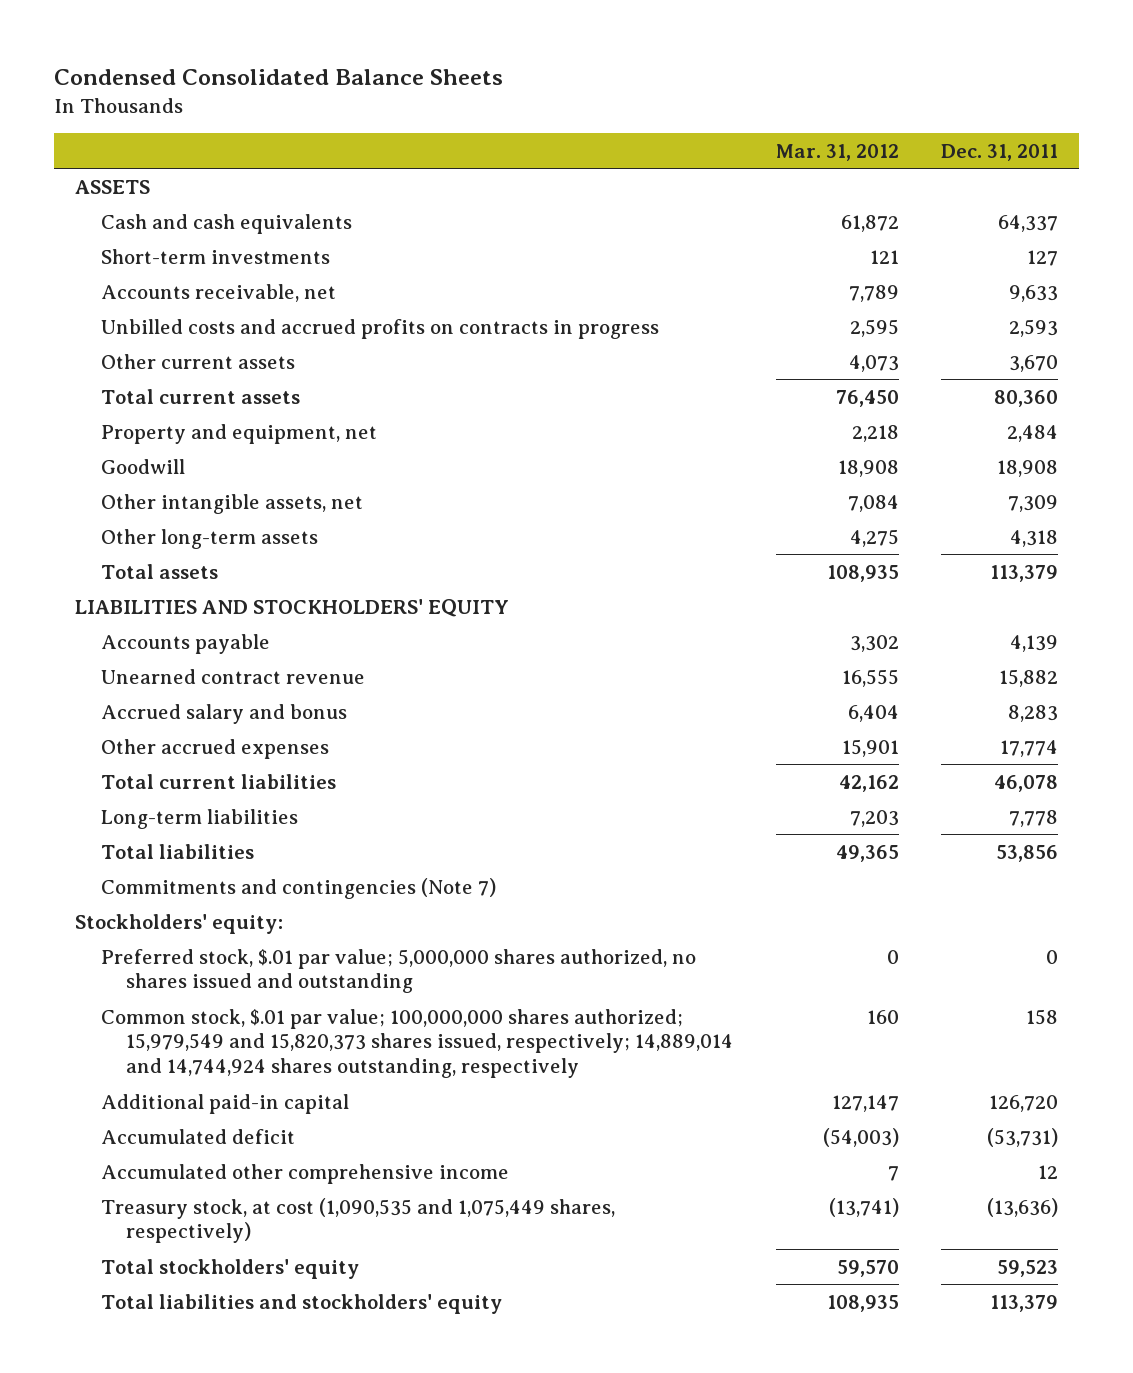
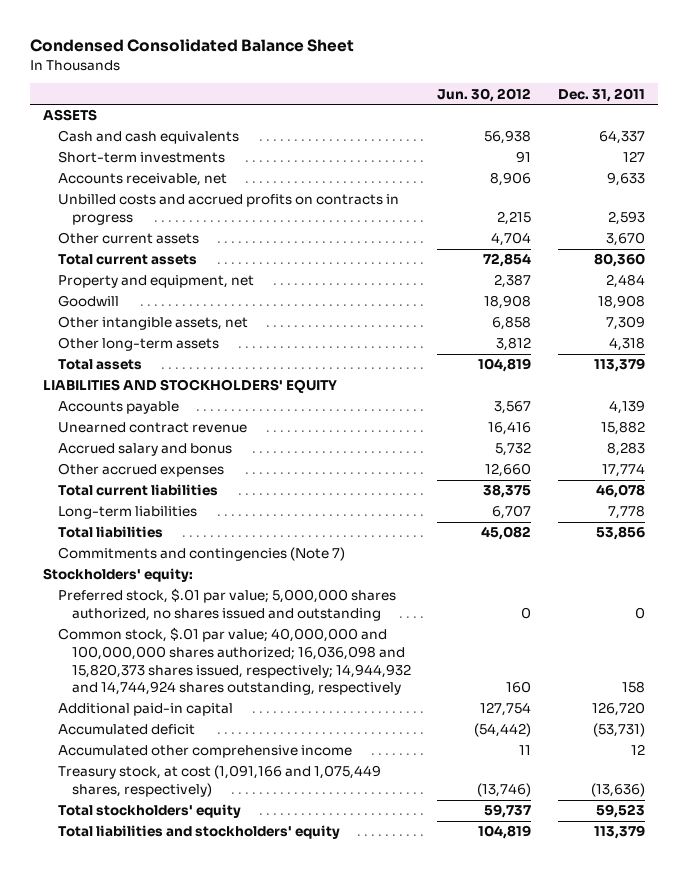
[53,69,503,86] Condensed Consolidated Balance Sheets -> [30,39,355,53] Condensed Consolidated Balance Sheet
[775,143,899,161] Mar. 31, 2012 -> none
none -> [437,87,532,102] Jun. 30, 2012
[100,1008,734,1079] Common stock, $.01 par value; 100,000,000 shares authorized; 15,979,549 and 15,820,373 shares issued, respectively; 14,889,014 and 14,744,924 shares outstanding, respectively -> [57,627,411,696] Common stock, $.01 par value; 40,000,000 and 100,000,000 shares authorized; 16,036,098 and 15,820,373 shares issued, respectively; 14,944,932 and 14,744,924 shares outstanding, respectively
[100,1197,615,1244] Treasury stock, at cost (1,090,535 and 1,075,449 shares, respectively) -> [57,765,381,798] Treasury stock, at cost (1,091,166 and 1,075,449 shares, respectively)

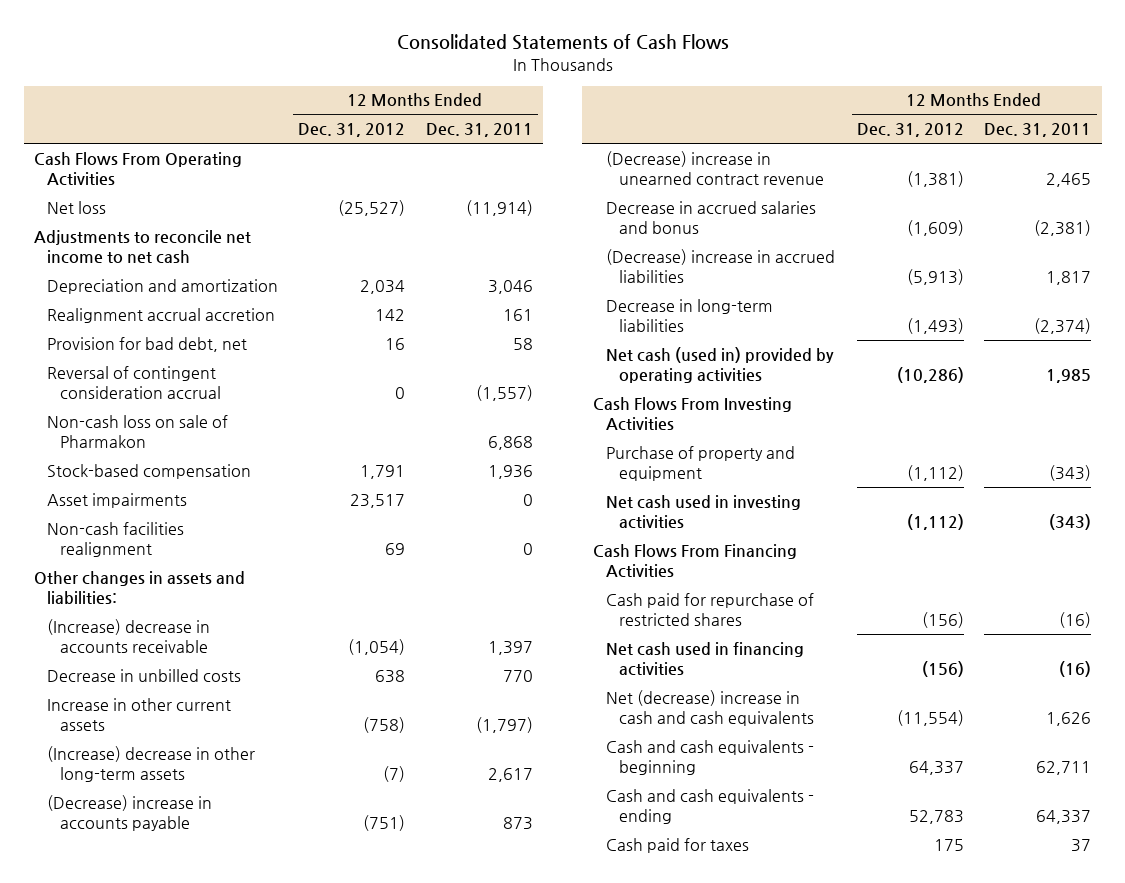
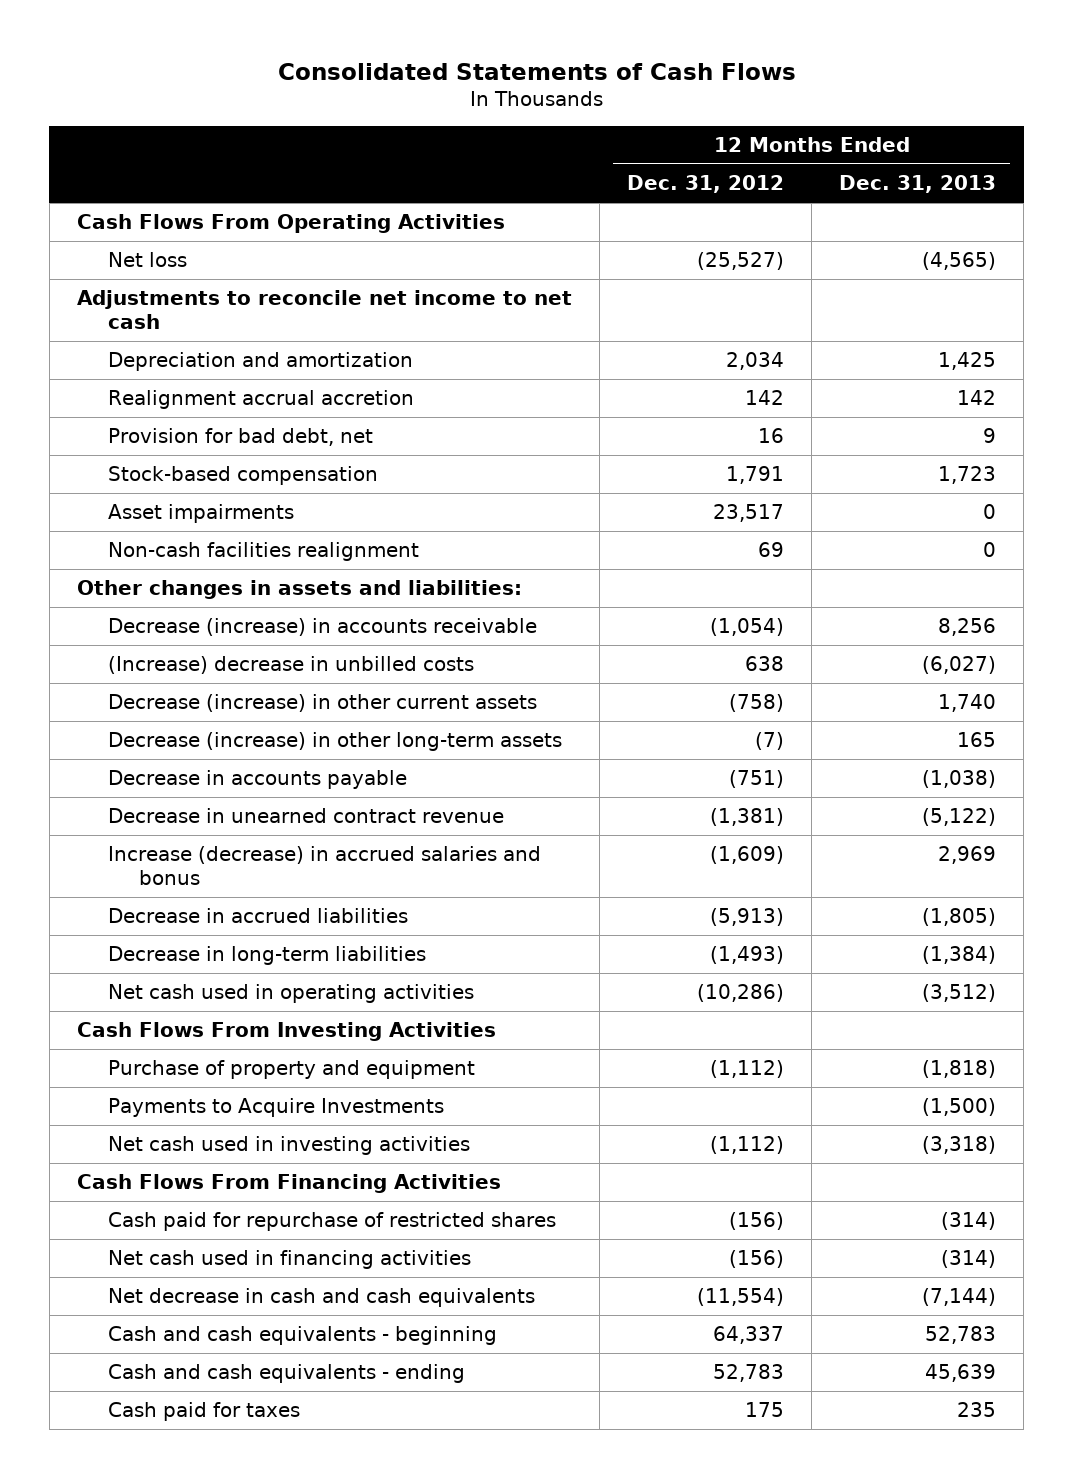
[425,123,533,138] Dec. 31, 2011 -> none
none -> [839,175,997,194] Dec. 31, 2013
[46,365,221,399] Reversal of contingent consideration accrual -> none
[46,414,228,448] Non-cash loss on sale of Pharmakon -> none
[46,618,210,653] (Increase) decrease in accounts receivable -> [108,618,538,637] Decrease (increase) in accounts receivable
[46,668,241,682] Decrease in unbilled costs -> [108,656,475,675] (Increase) decrease in unbilled costs
[46,697,231,731] Increase in other current assets -> [108,694,538,713] Decrease (increase) in other current assets
[46,745,255,782] (Increase) decrease in other long-term assets -> [108,732,563,752] Decrease (increase) in other long-term assets
[46,794,212,831] (Decrease) increase in accounts payable -> [108,770,408,790] Decrease in accounts payable
[605,150,824,185] (Decrease) increase in unearned contract revenue -> [108,808,505,824] Decrease in unearned contract revenue
[605,200,816,234] Decrease in accrued salaries and bonus -> [108,846,542,886] Increase (decrease) in accrued salaries and bonus
[605,248,835,283] (Decrease) increase in accrued liabilities -> [108,908,409,924] Decrease in accrued liabilities
[605,346,834,383] Net cash (used in) provided by operating activities -> [108,984,475,1004] Net cash used in operating activities
none -> [108,1098,445,1118] Payments to Acquire Investments
[605,689,814,726] Net (decrease) increase in cash and cash equivalents -> [108,1288,536,1308] Net decrease in cash and cash equivalents

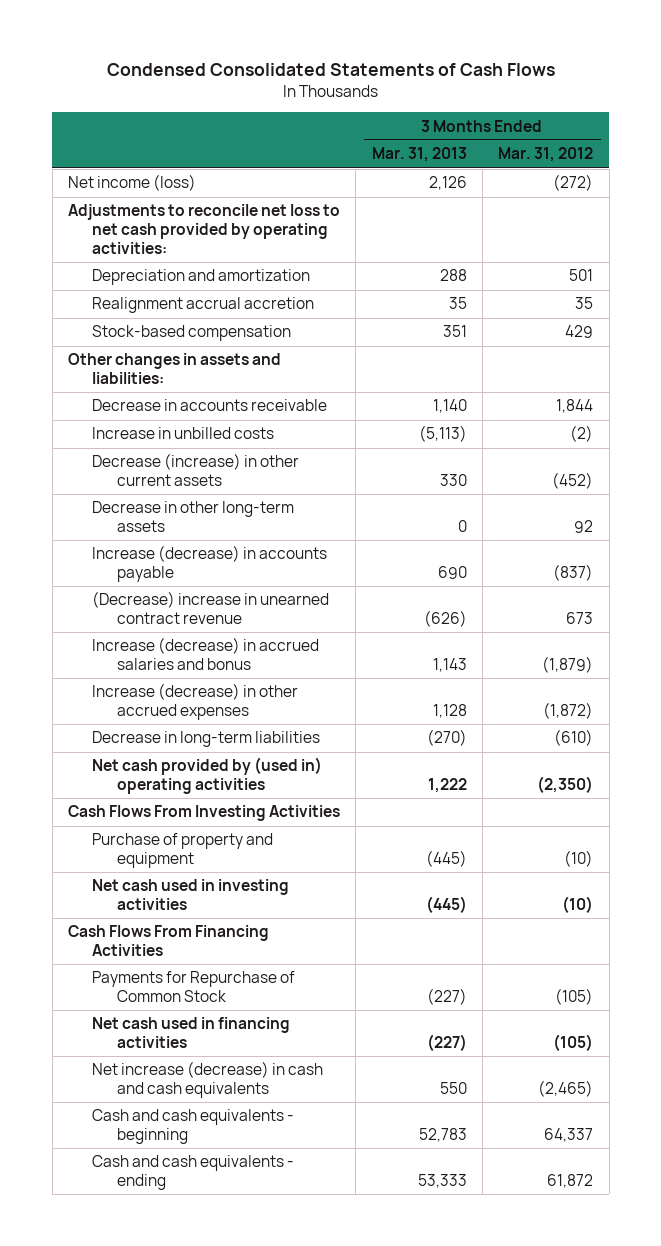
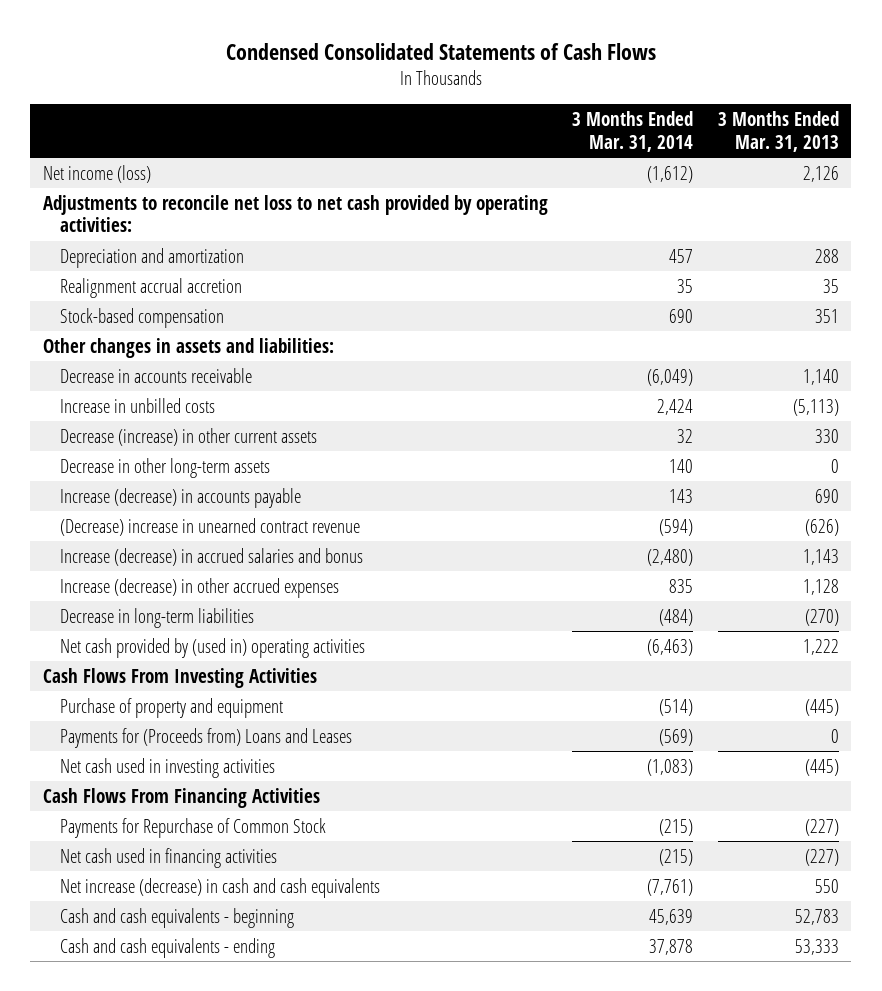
[498,147,594,163] Mar. 31, 2012 -> none
none -> [572,111,694,152] 3 Months Ended Mar. 31, 2014
none -> [59,727,352,748] Payments for (Proceeds from) Loans and Leases

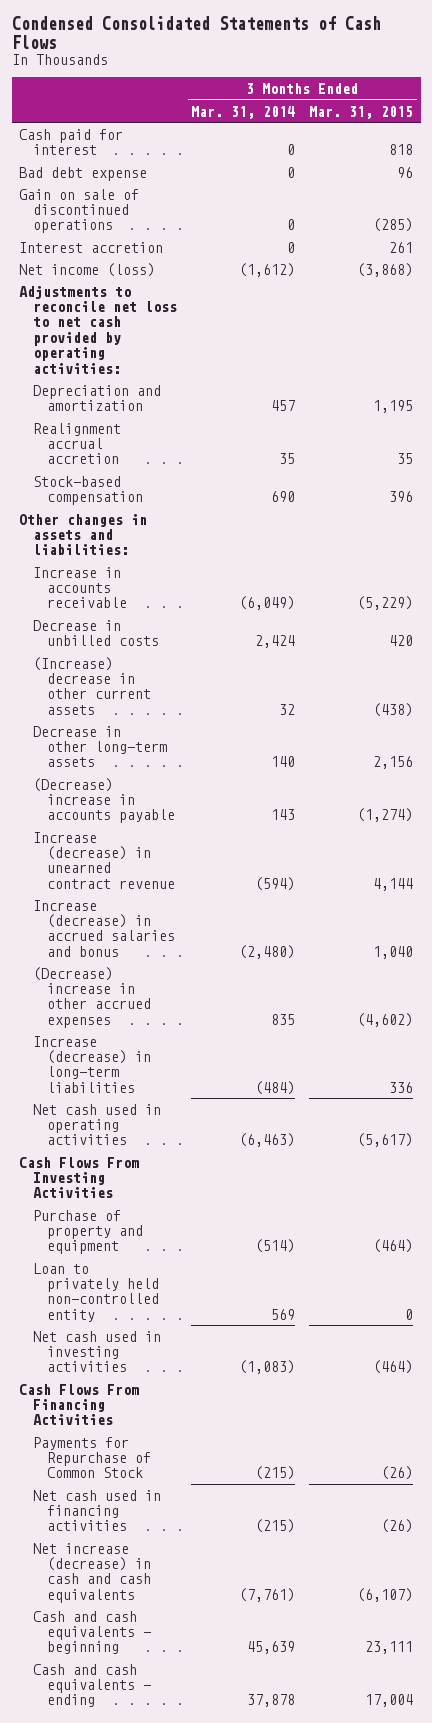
[718,111,840,152] 3 Months Ended Mar. 31, 2013 -> none
none -> [309,105,414,119] Mar. 31, 2015
none -> [18,128,123,156] Cash paid for interest
none -> [18,166,147,181] Bad debt expense
none -> [18,188,139,234] Gain on sale of discontinued operations
none -> [18,241,163,253] Interest accretion
[59,367,252,383] Decrease in accounts receivable -> [32,566,128,609] Increase in accounts receivable
[59,397,215,413] Increase in unbilled costs -> [32,619,160,647] Decrease in unbilled costs
[59,427,317,446] Decrease (increase) in other current assets -> [32,656,152,715] (Increase) decrease in other current assets
[59,487,301,508] Increase (decrease) in accounts payable -> [32,777,176,824] (Decrease) increase in accounts payable
[59,517,360,536] (Decrease) increase in unearned contract revenue -> [32,831,176,889] Increase (decrease) in unearned contract revenue
[59,577,339,598] Increase (decrease) in other accrued expenses -> [32,966,152,1028] (Decrease) increase in other accrued expenses
[59,607,254,628] Decrease in long-term liabilities -> [32,1035,152,1093] Increase (decrease) in long-term liabilities
[59,637,365,658] Net cash provided by (used in) operating activities -> [32,1103,161,1146] Net cash used in operating activities
[59,727,352,748] Payments for (Proceeds from) Loans and Leases -> none
none -> [32,1262,160,1322] Loan to privately held non-controlled entity

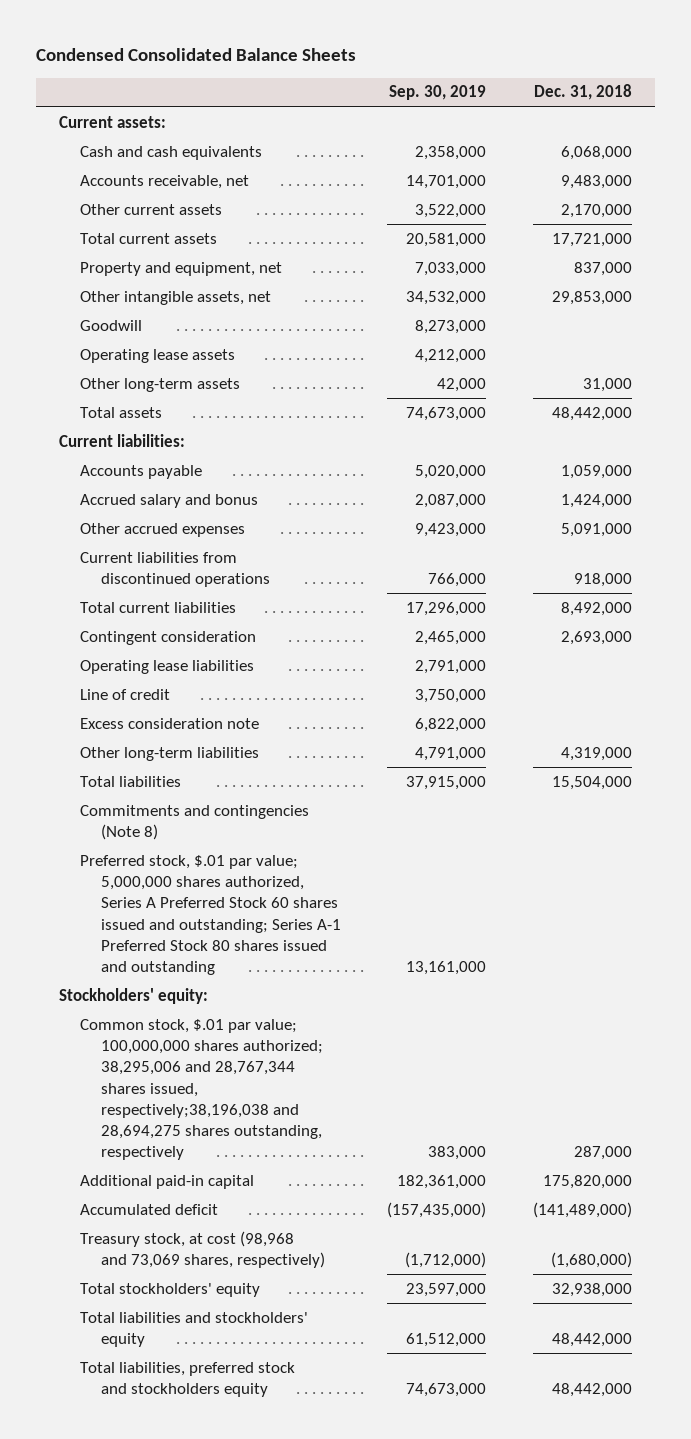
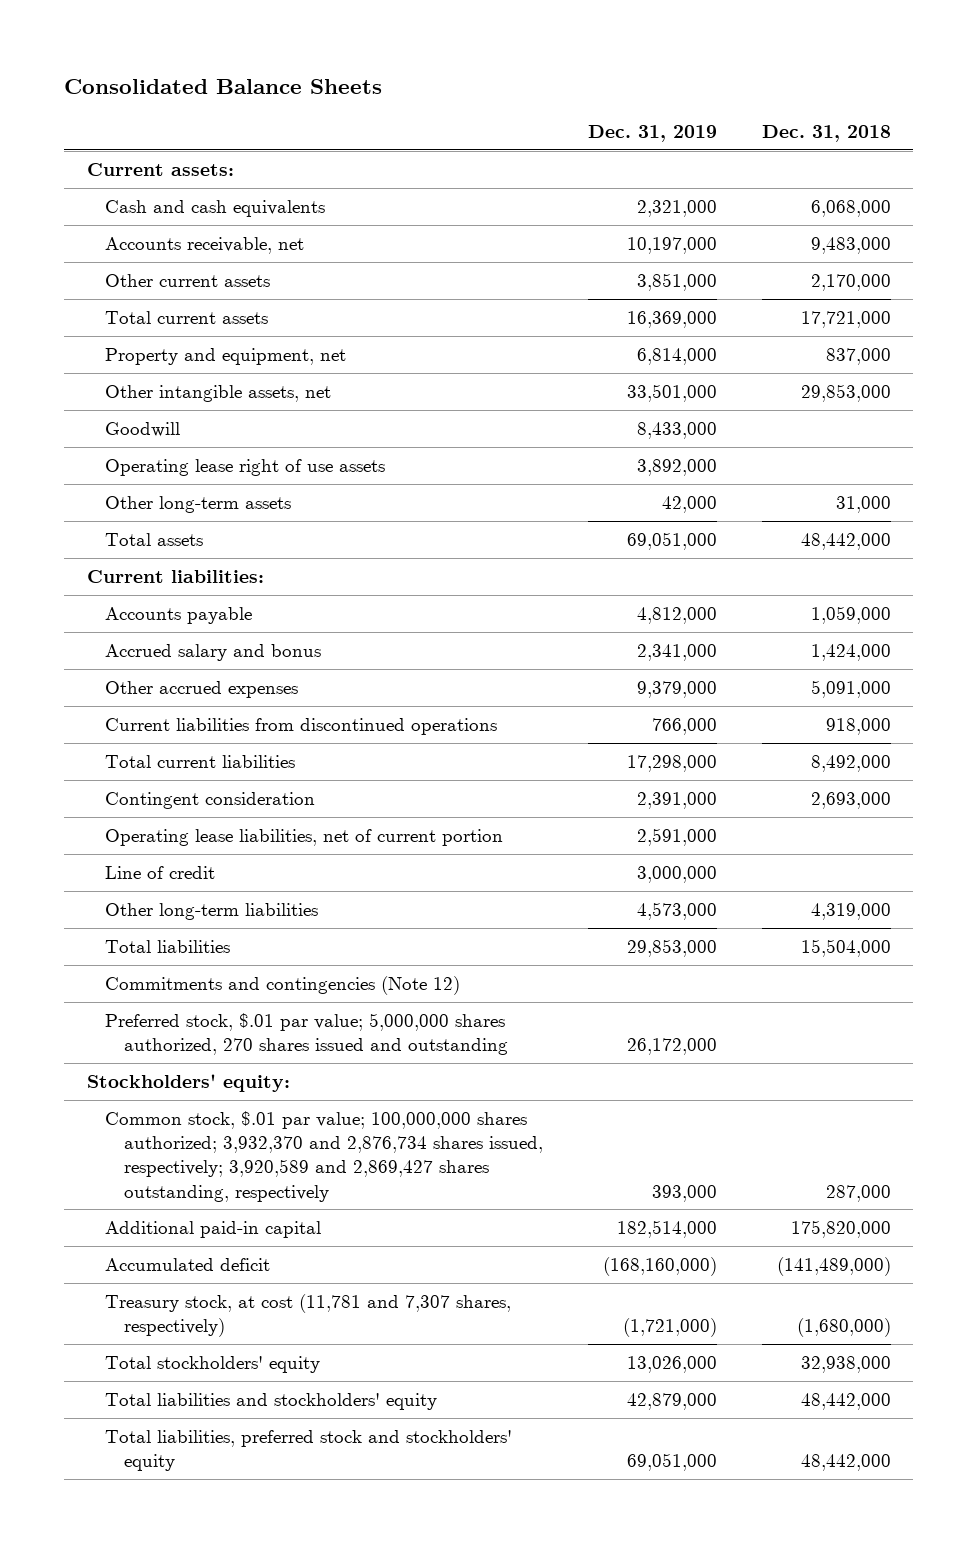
[35,48,356,62] Condensed Consolidated Balance Sheets -> [64,78,383,94] Consolidated Balance Sheets
[389,85,487,101] Sep. 30, 2019 -> none
none -> [587,125,717,143] Dec. 31, 2019
[79,348,235,363] Operating lease assets -> [105,458,386,476] Operating lease right of use assets
[79,659,254,674] Operating lease liabilities -> [105,828,504,846] Operating lease liabilities, net of current portion
[79,717,259,729] Excess consideration note -> none
[79,804,309,841] Commitments and contingencies (Note 8) -> [105,975,461,995] Commitments and contingencies (Note 12)
[79,854,341,975] Preferred stock, $.01 par value; 5,000,000 shares authorized, Series A Preferred Stock 60 shares issued and outstanding; Series A-1 Preferred Stock 80 shares issued and outstanding -> [105,1012,508,1056] Preferred stock, $.01 par value; 5,000,000 shares authorized, 270 shares issued and outstanding
[79,1018,323,1161] Common stock, $.01 par value; 100,000,000 shares authorized; 38,295,006 and 28,767,344 shares issued, respectively;38,196,038 and 28,694,275 shares outstanding, respectively -> [105,1110,543,1202] Common stock, $.01 par value; 100,000,000 shares authorized; 3,932,370 and 2,876,734 shares issued, respectively; 3,920,589 and 2,869,427 shares outstanding, respectively
[79,1230,325,1269] Treasury stock, at cost (98,968 and 73,069 shares, respectively) -> [105,1293,512,1338] Treasury stock, at cost (11,781 and 7,307 shares, respectively)
[79,1361,295,1398] Total liabilities, preferred stock and stockholders equity -> [105,1429,513,1472] Total liabilities, preferred stock and stockholders' equity

